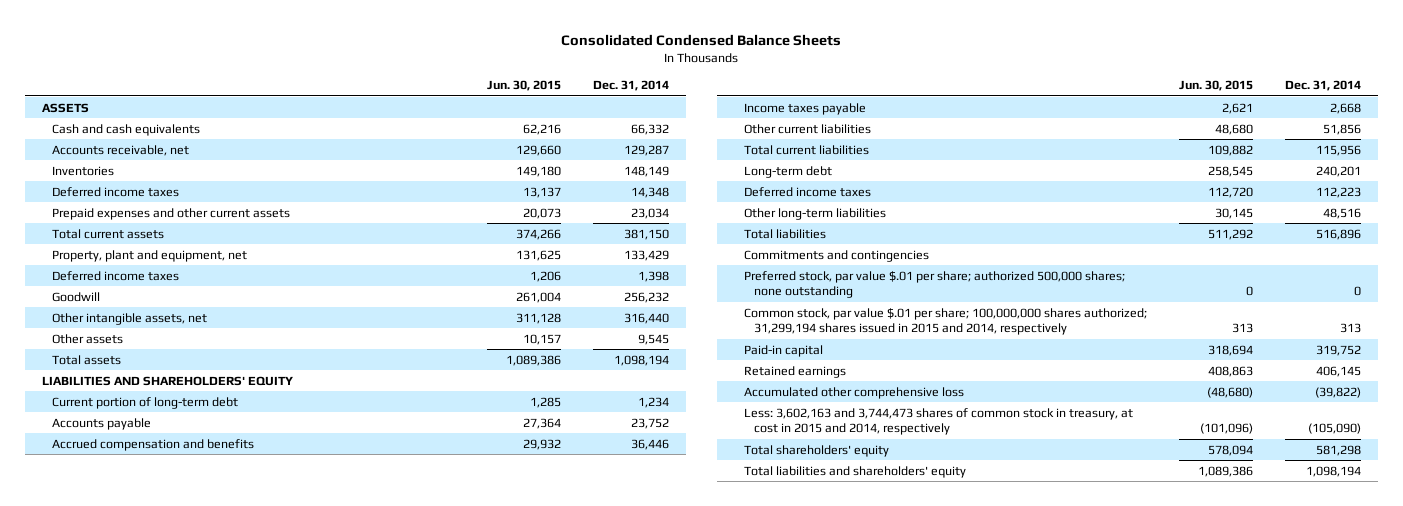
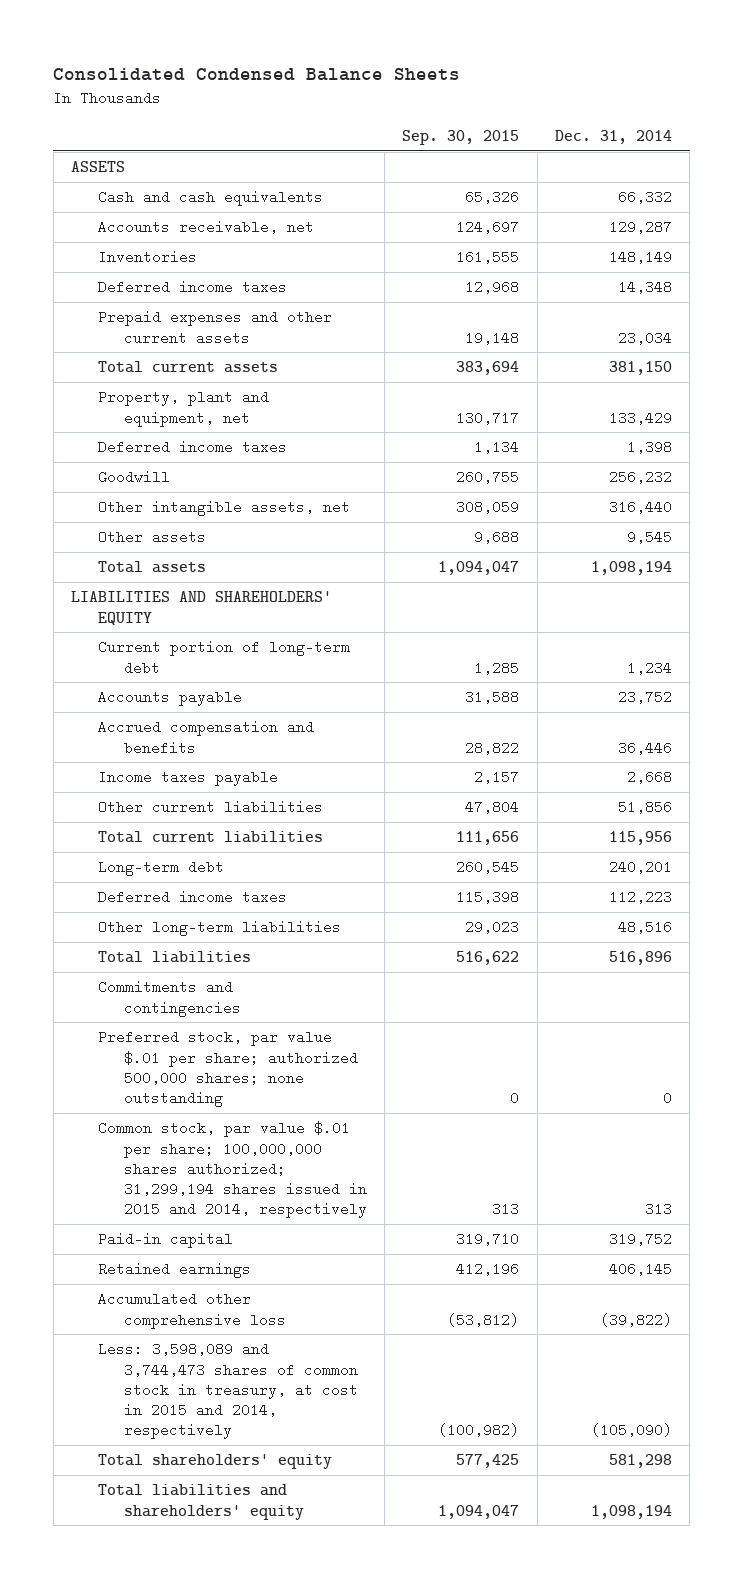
[487,80,562,92] Jun. 30, 2015 -> none
none -> [402,129,520,145] Sep. 30, 2015
[743,407,1133,436] Less: 3,602,163 and 3,744,473 shares of common stock in treasury, at cost in 2015 and 2014, respectively -> [97,1342,358,1440] Less: 3,598,089 and 3,744,473 shares of common stock in treasury, at cost in 2015 and 2014, respectively

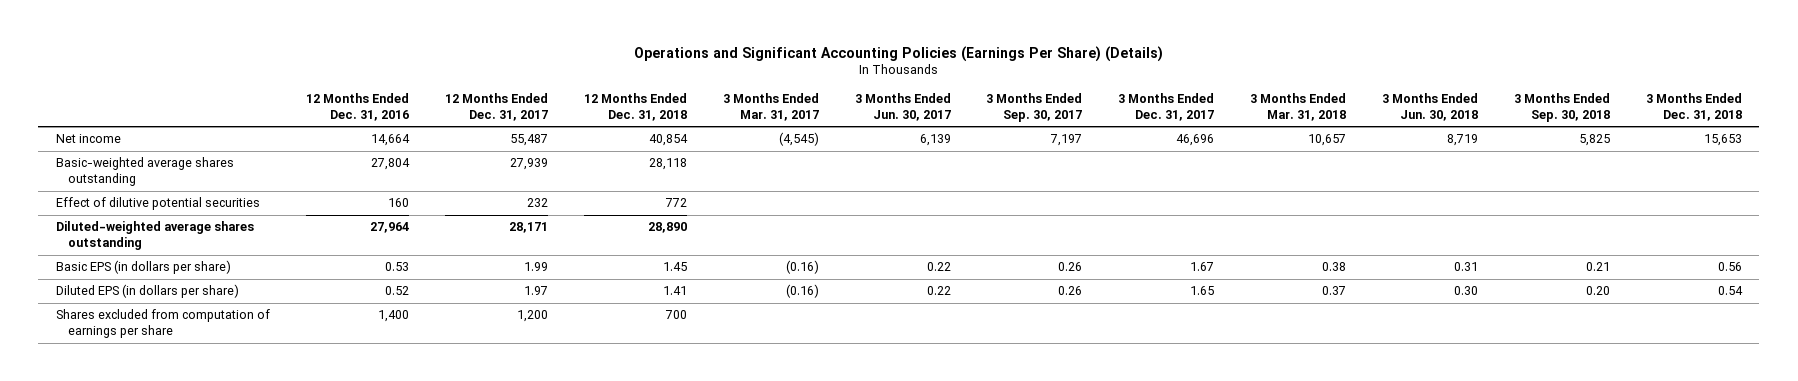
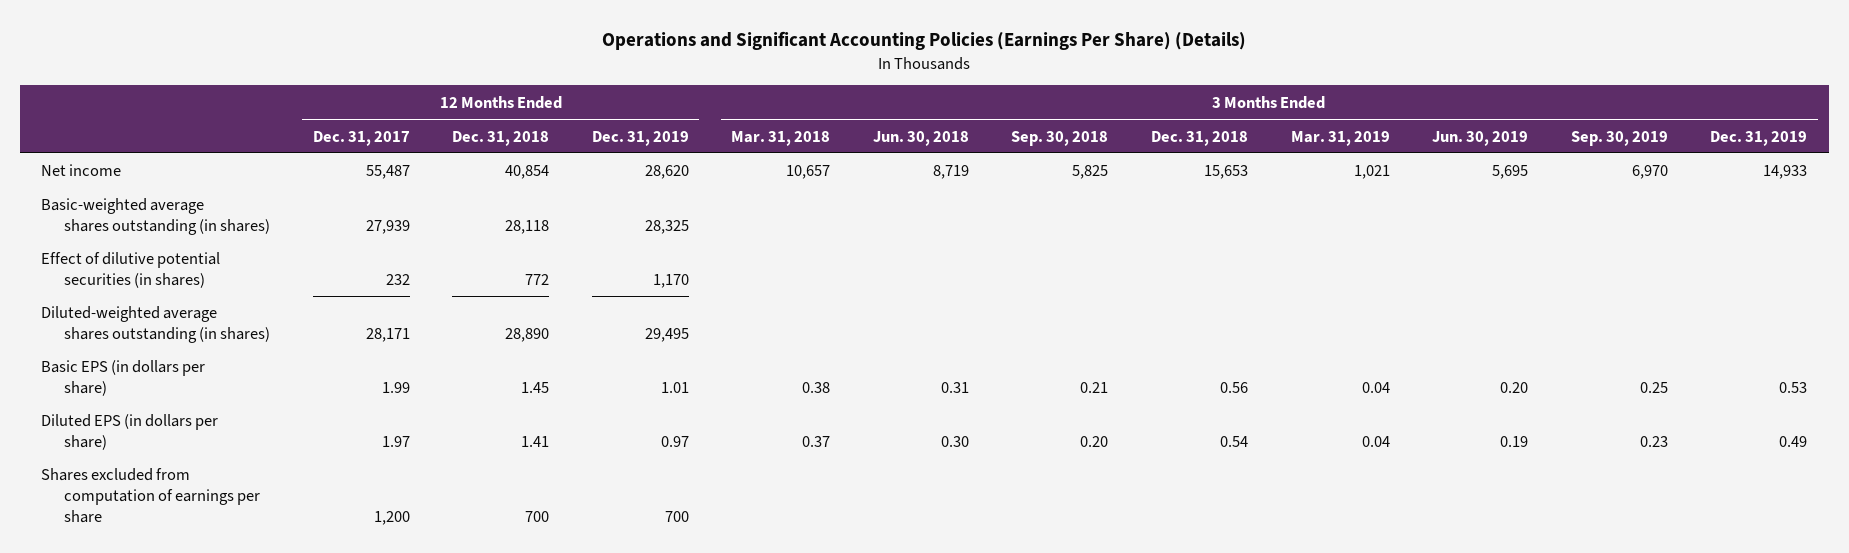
[306,93,410,121] 12 Months Ended Dec. 31, 2016 -> none
[722,93,819,121] 3 Months Ended Mar. 31, 2017 -> none
[854,93,951,121] 3 Months Ended Jun. 30, 2017 -> none
[986,93,1083,122] 3 Months Ended Sep. 30, 2017 -> none
[1118,93,1215,121] 3 Months Ended Dec. 31, 2017 -> none
none -> [591,130,689,146] Dec. 31, 2019
none -> [1290,130,1390,146] Mar. 31, 2019
none -> [1432,130,1529,146] Jun. 30, 2019
none -> [1570,130,1668,146] Sep. 30, 2019
none -> [1710,130,1808,146] Dec. 31, 2019
[56,157,235,186] Basic-weighted average shares outstanding -> [41,198,270,236] Basic-weighted average shares outstanding (in shares)
[56,197,261,211] Effect of dilutive potential securities -> [41,252,221,289] Effect of dilutive potential securities (in shares)
[56,221,255,250] Diluted-weighted average shares outstanding -> [41,306,270,344] Diluted-weighted average shares outstanding (in shares)

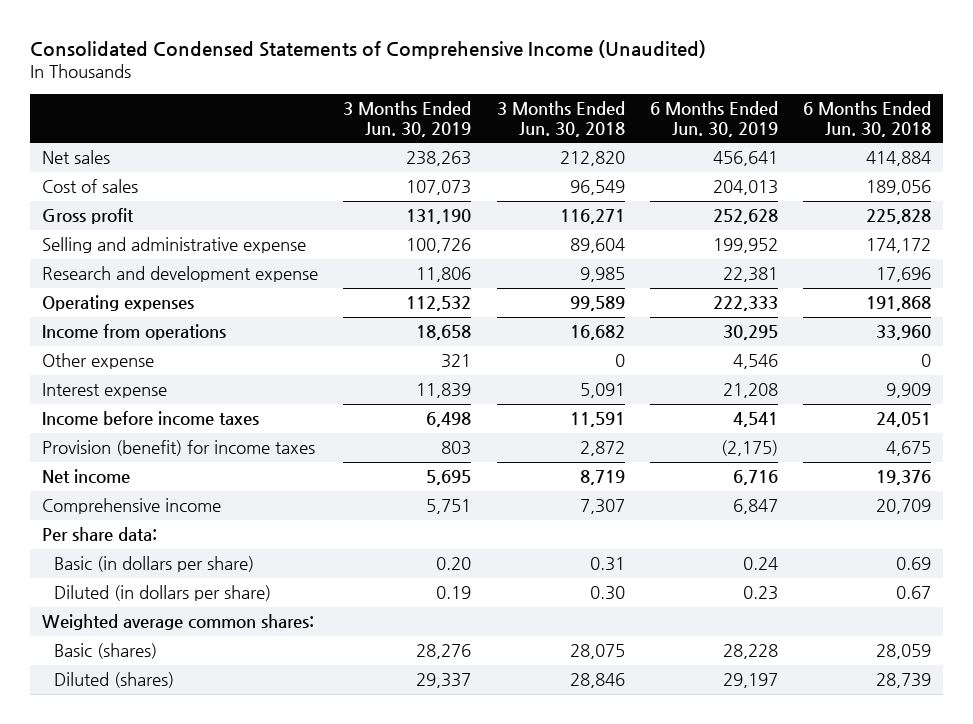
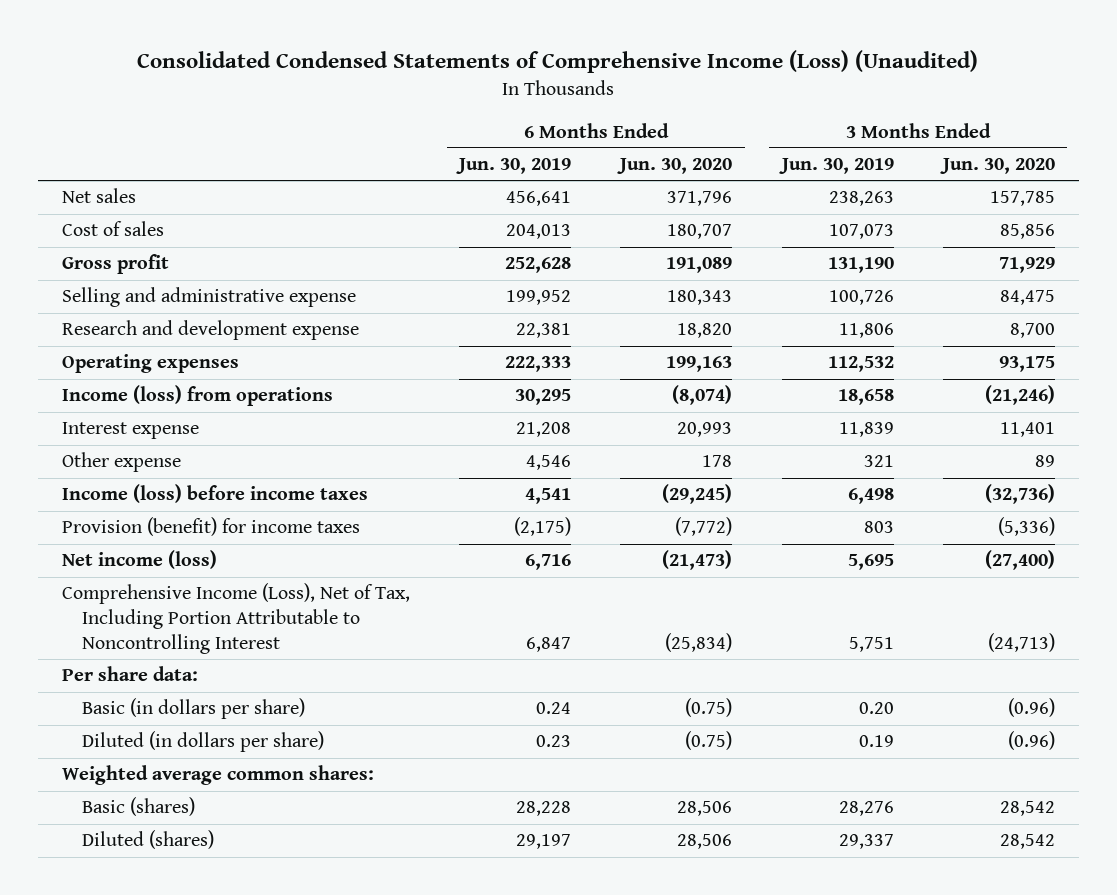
[29,40,706,60] Consolidated Condensed Statements of Comprehensive Income (Unaudited) -> [137,50,979,74] Consolidated Condensed Statements of Comprehensive Income (Loss) (Unaudited)
[496,100,625,137] 3 Months Ended Jun. 30, 2018 -> none
[802,100,931,137] 6 Months Ended Jun. 30, 2018 -> none
none -> [617,158,733,175] Jun. 30, 2020
none -> [939,158,1055,175] Jun. 30, 2020
[42,324,227,341] Income from operations -> [62,385,334,407] Income (loss) from operations
[42,353,155,370] Other expense -> [62,452,182,473] Other expense
[42,411,260,427] Income before income taxes -> [62,484,369,504] Income (loss) before income taxes
[42,469,131,485] Net income -> [62,550,218,570] Net income (loss)
[42,498,222,515] Comprehensive income -> [62,583,411,654] Comprehensive Income (Loss), Net of Tax, Including Portion Attributable to Noncontrolling Interest

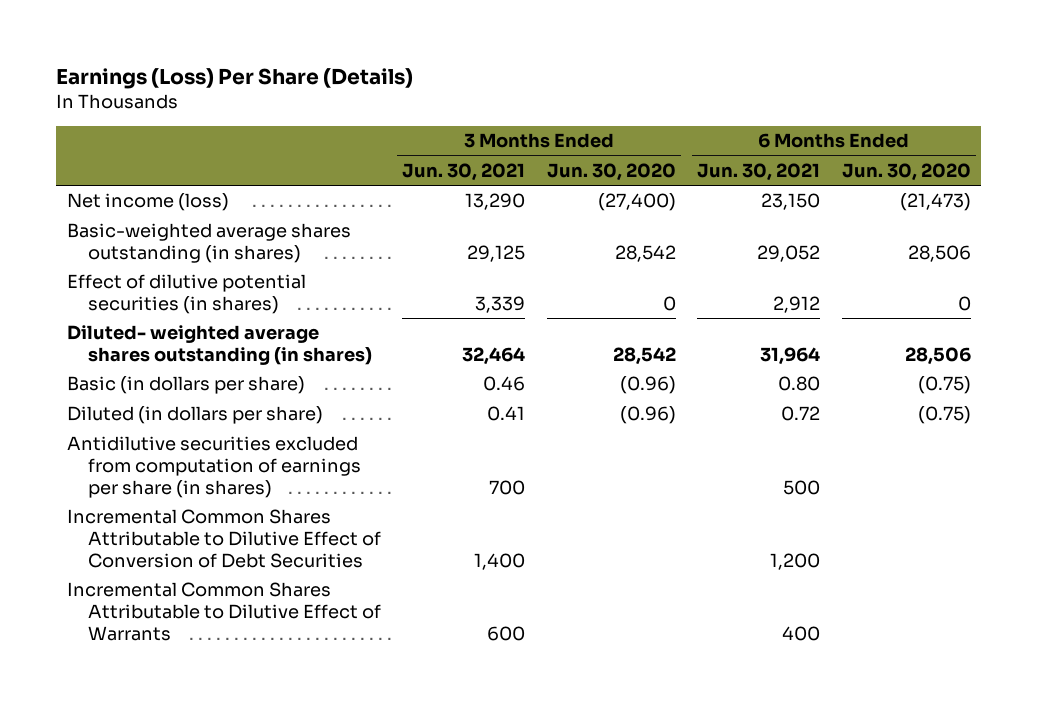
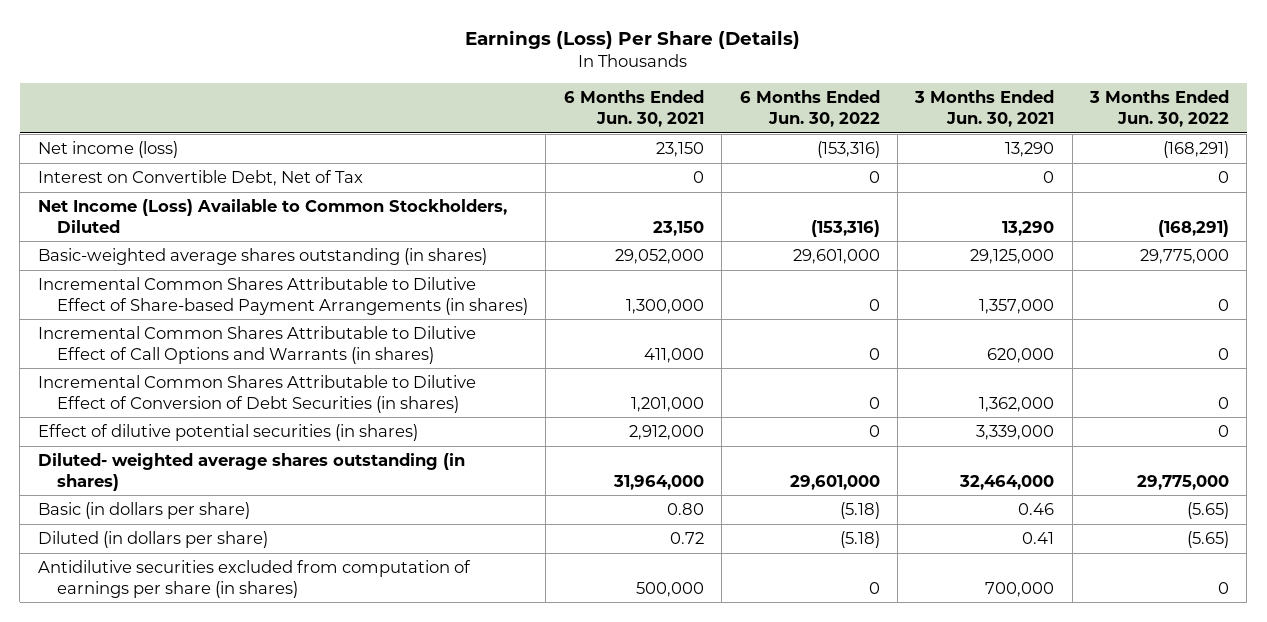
[546,162,676,181] Jun. 30, 2020 -> none
[841,162,971,181] Jun. 30, 2020 -> none
none -> [739,90,880,127] 6 Months Ended Jun. 30, 2022
none -> [1089,90,1230,127] 3 Months Ended Jun. 30, 2022
none -> [37,170,363,187] Interest on Convertible Debt, Net of Tax
none -> [37,199,507,233] Net Income (Loss) Available to Common Stockholders, Diluted
[467,245,526,263] 29,125 -> [970,249,1055,265] 29,125,000
[757,245,821,263] 29,052 -> [614,249,704,265] 29,052,000
none -> [37,277,529,315] Incremental Common Shares Attributable to Dilutive Effect of Share-based Payment Arrangements (in shares)
none -> [37,326,476,364] Incremental Common Shares Attributable to Dilutive Effect of Call Options and Warrants (in shares)
none -> [37,375,476,413] Incremental Common Shares Attributable to Dilutive Effect of Conversion of Debt Securities (in shares)
[475,296,526,314] 3,339 -> [976,425,1055,441] 3,339,000
[773,296,821,314] 2,912 -> [628,425,704,441] 2,912,000
[462,347,526,366] 32,464 -> [959,474,1055,490] 32,464,000
[760,347,821,366] 31,964 -> [612,474,704,490] 31,964,000
[67,509,381,568] Incremental Common Shares Attributable to Dilutive Effect of Conversion of Debt Securities -> none
[67,582,381,641] Incremental Common Shares Attributable to Dilutive Effect of Warrants -> none
[489,479,526,495] 700 -> [985,581,1055,597] 700,000
[783,479,821,495] 500 -> [635,581,704,597] 500,000

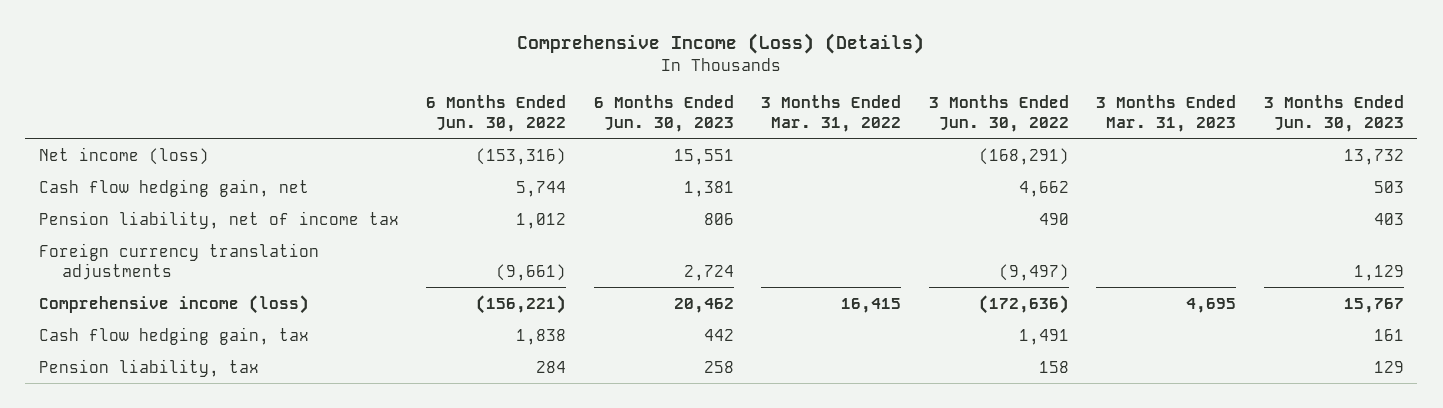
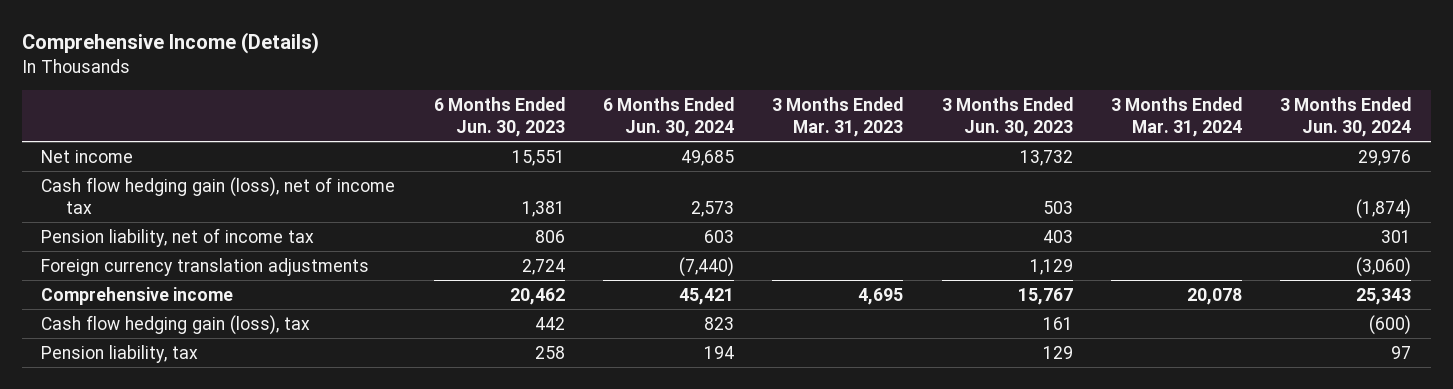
[517,33,925,55] Comprehensive Income (Loss) (Details) -> [22,32,320,55] Comprehensive Income (Details)
[426,94,567,132] 6 Months Ended Jun. 30, 2022 -> none
[761,94,902,132] 3 Months Ended Mar. 31, 2022 -> none
[928,94,1069,132] 3 Months Ended Jun. 30, 2022 -> none
none -> [603,96,735,137] 6 Months Ended Jun. 30, 2024
none -> [1111,96,1243,137] 3 Months Ended Mar. 31, 2024
none -> [1280,96,1412,137] 3 Months Ended Jun. 30, 2024
[38,146,209,165] Net income (loss) -> [41,149,134,163] Net income
[38,178,309,197] Cash flow hedging gain, net -> [41,176,396,214] Cash flow hedging gain (loss), net of income tax
[38,294,309,314] Comprehensive income (loss) -> [41,286,234,305] Comprehensive income
[38,326,309,345] Cash flow hedging gain, tax -> [41,314,311,335] Cash flow hedging gain (loss), tax

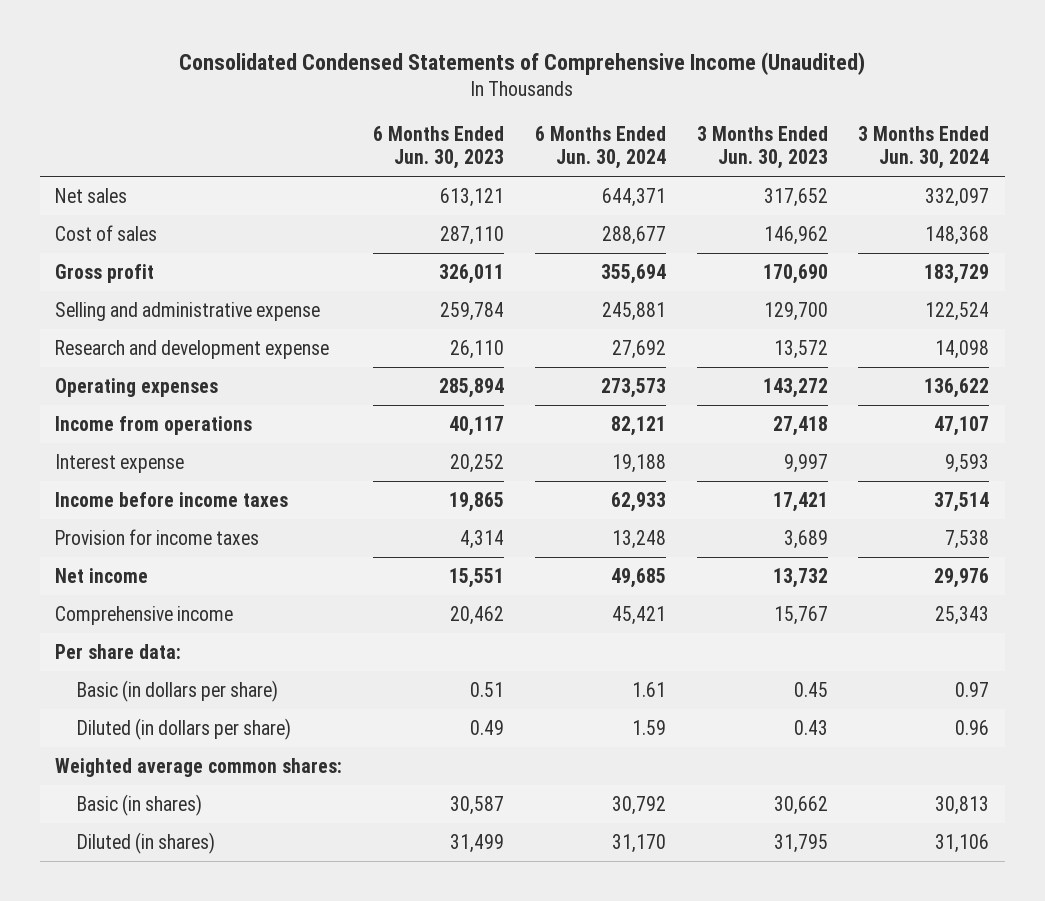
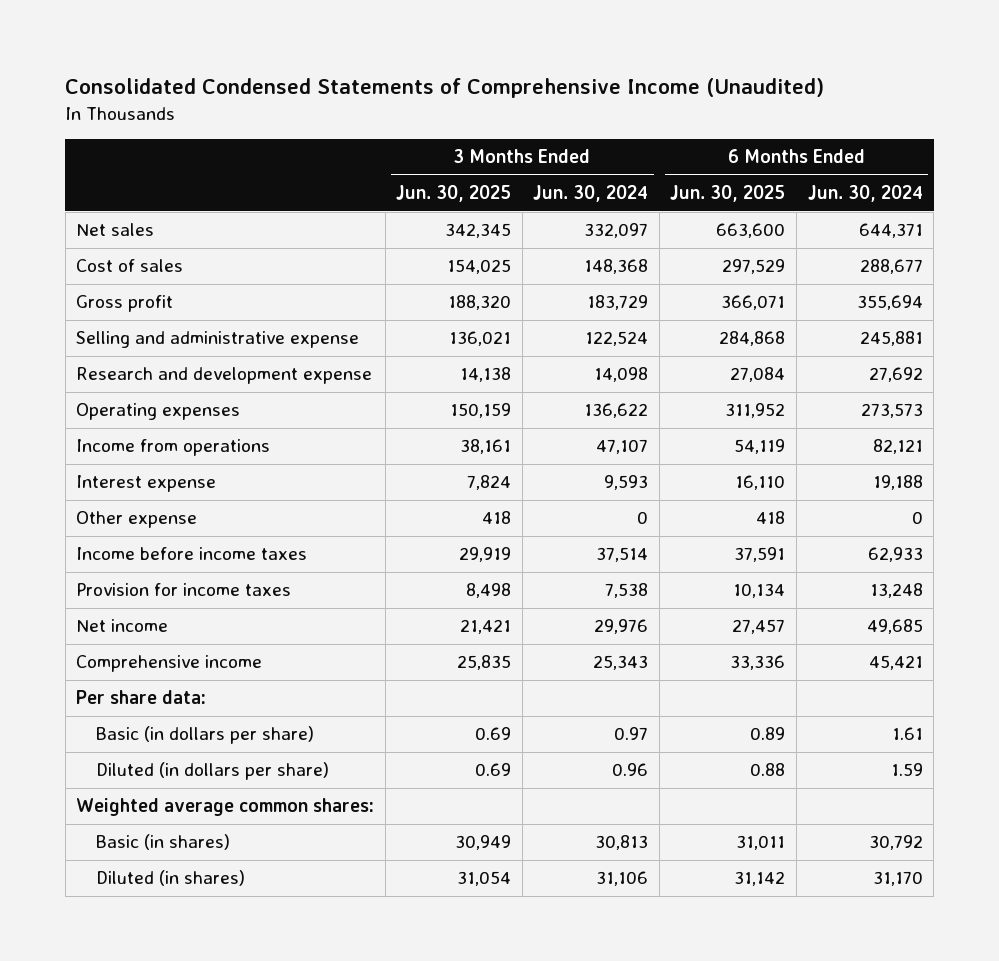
[372,126,504,170] 6 Months Ended Jun. 30, 2023 -> none
[696,126,828,170] 3 Months Ended Jun. 30, 2023 -> none
none -> [396,185,512,203] Jun. 30, 2025
none -> [670,185,786,203] Jun. 30, 2025
none -> [76,511,198,529] Other expense

